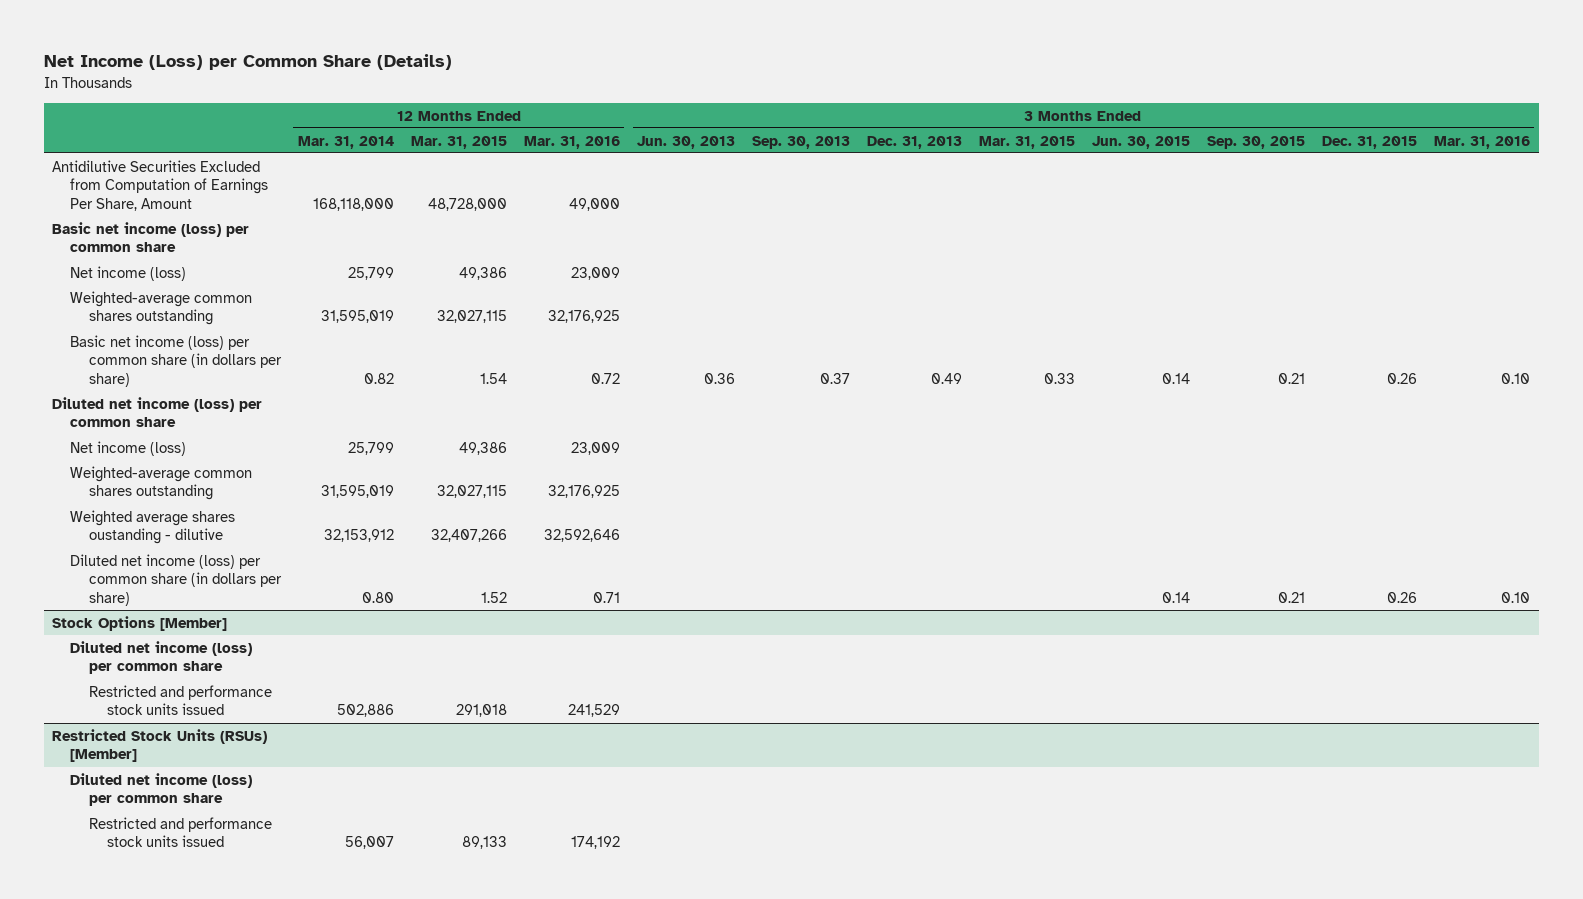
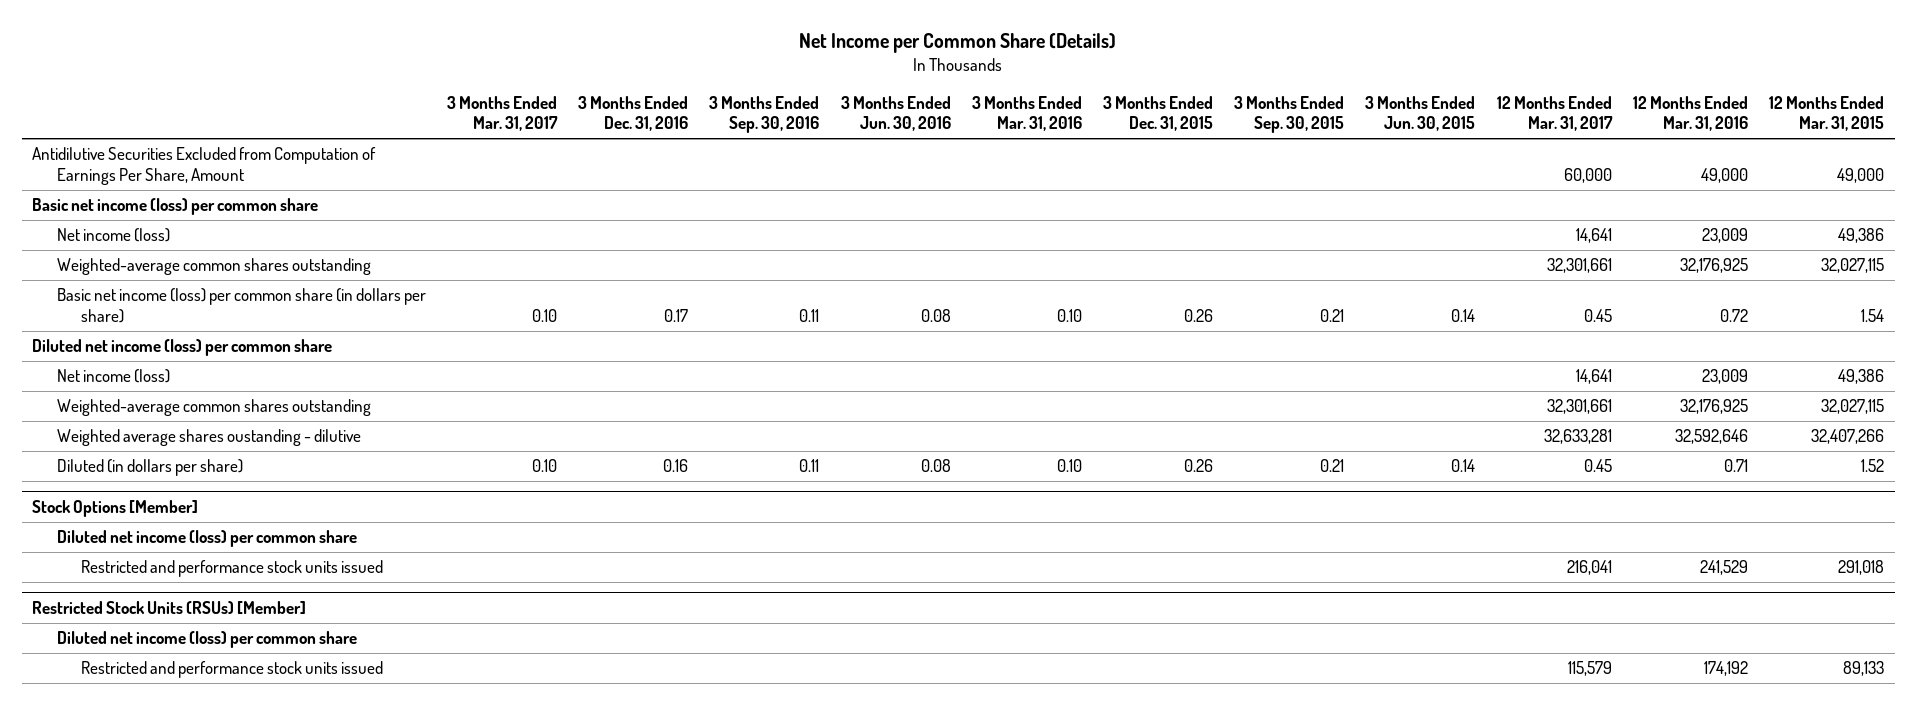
[43,54,452,71] Net Income (Loss) per Common Share (Details) -> [799,32,1117,53] Net Income per Common Share (Details)
[297,135,394,149] Mar. 31, 2014 -> none
[636,135,735,149] Jun. 30, 2013 -> none
[751,135,850,149] Sep. 30, 2013 -> none
[866,135,962,149] Dec. 31, 2013 -> none
[978,135,1075,149] Mar. 31, 2015 -> none
none -> [447,95,559,132] 3 Months Ended Mar. 31, 2017
none -> [578,95,689,132] 3 Months Ended Dec. 31, 2016
none -> [709,95,820,134] 3 Months Ended Sep. 30, 2016
none -> [840,95,951,132] 3 Months Ended Jun. 30, 2016
none -> [1496,95,1613,132] 12 Months Ended Mar. 31, 2017
[427,197,507,211] 48,728,000 -> [1837,167,1885,183] 49,000
[70,553,282,606] Diluted net income (loss) per common share (in dollars per share) -> [56,459,243,477] Diluted (in dollars per share)

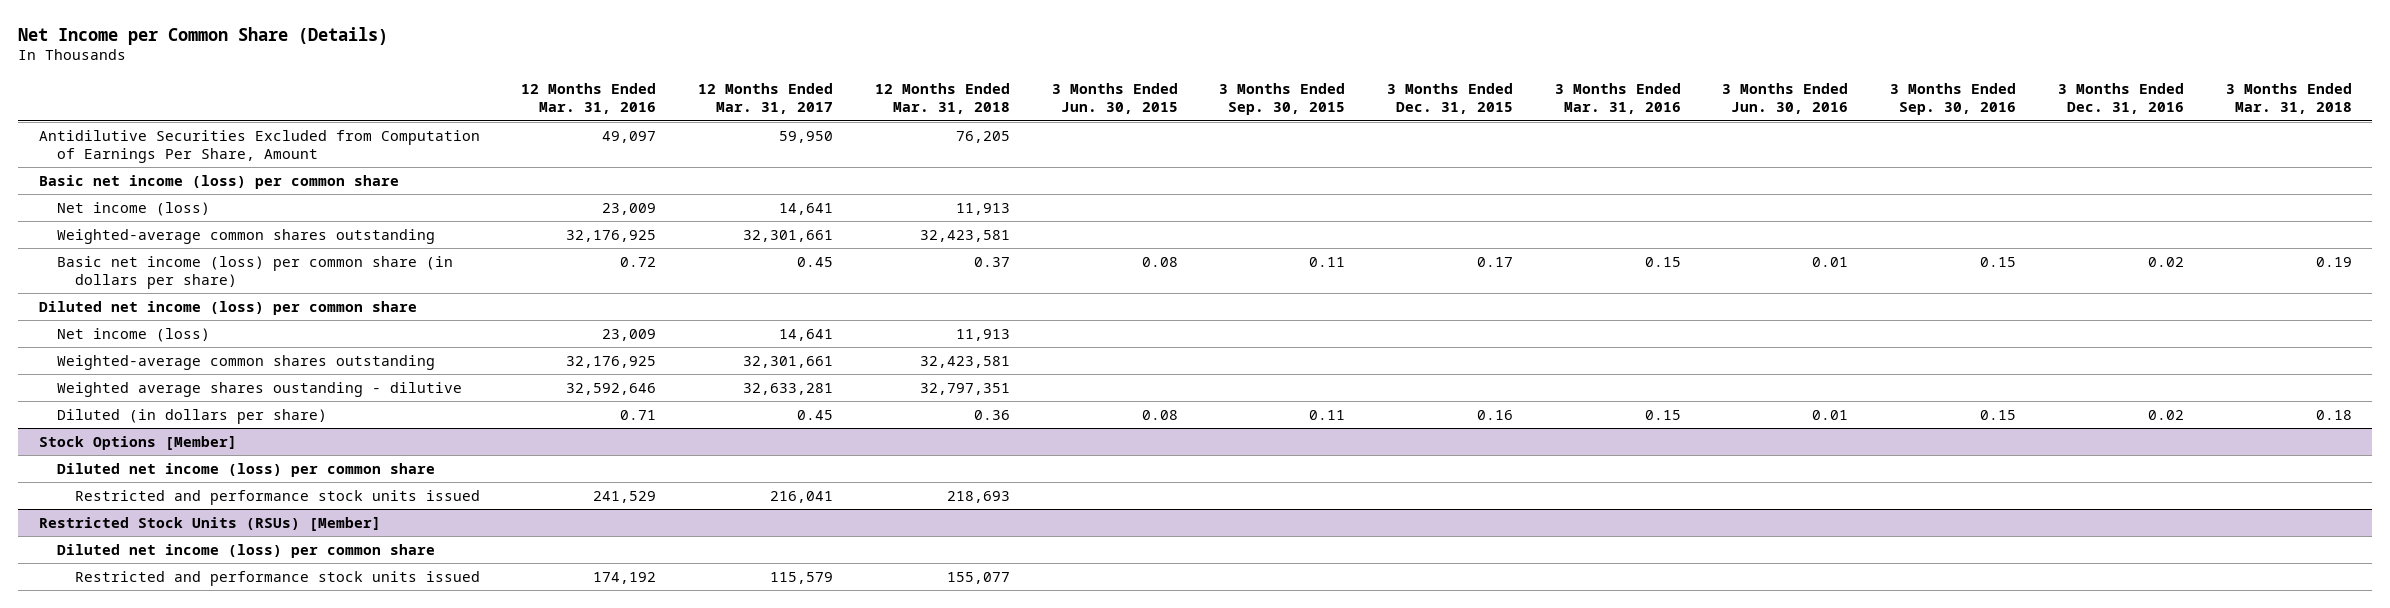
[447,95,559,132] 3 Months Ended Mar. 31, 2017 -> none
[1769,95,1885,132] 12 Months Ended Mar. 31, 2015 -> none
none -> [874,82,1010,115] 12 Months Ended Mar. 31, 2018
none -> [2225,82,2352,115] 3 Months Ended Mar. 31, 2018
[1563,167,1612,183] 60,000 -> [779,130,834,143] 59,950
[1700,167,1748,183] 49,000 -> [602,130,657,143] 49,097
[664,308,689,322] 0.17 -> [2147,256,2184,267] 0.02
[799,308,820,322] 0.11 -> [1980,256,2017,267] 0.15
[920,308,951,322] 0.08 -> [1812,256,1849,267] 0.01
[1056,308,1082,322] 0.10 -> [1644,256,1681,267] 0.15
[1184,308,1214,322] 0.26 -> [1476,256,1513,267] 0.17
[1320,308,1345,322] 0.21 -> [1309,256,1346,267] 0.11
[1451,308,1476,322] 0.14 -> [1141,256,1178,267] 0.08
[663,459,689,473] 0.16 -> [2147,409,2184,420] 0.02
[799,459,820,473] 0.11 -> [1980,409,2017,420] 0.15
[920,459,951,473] 0.08 -> [1812,409,1849,420] 0.01
[1056,459,1082,473] 0.10 -> [1644,409,1681,420] 0.15
[1184,459,1214,473] 0.26 -> [1476,409,1513,420] 0.16
[1320,459,1345,473] 0.21 -> [1309,409,1346,420] 0.11
[1451,459,1476,473] 0.14 -> [1141,409,1178,420] 0.08

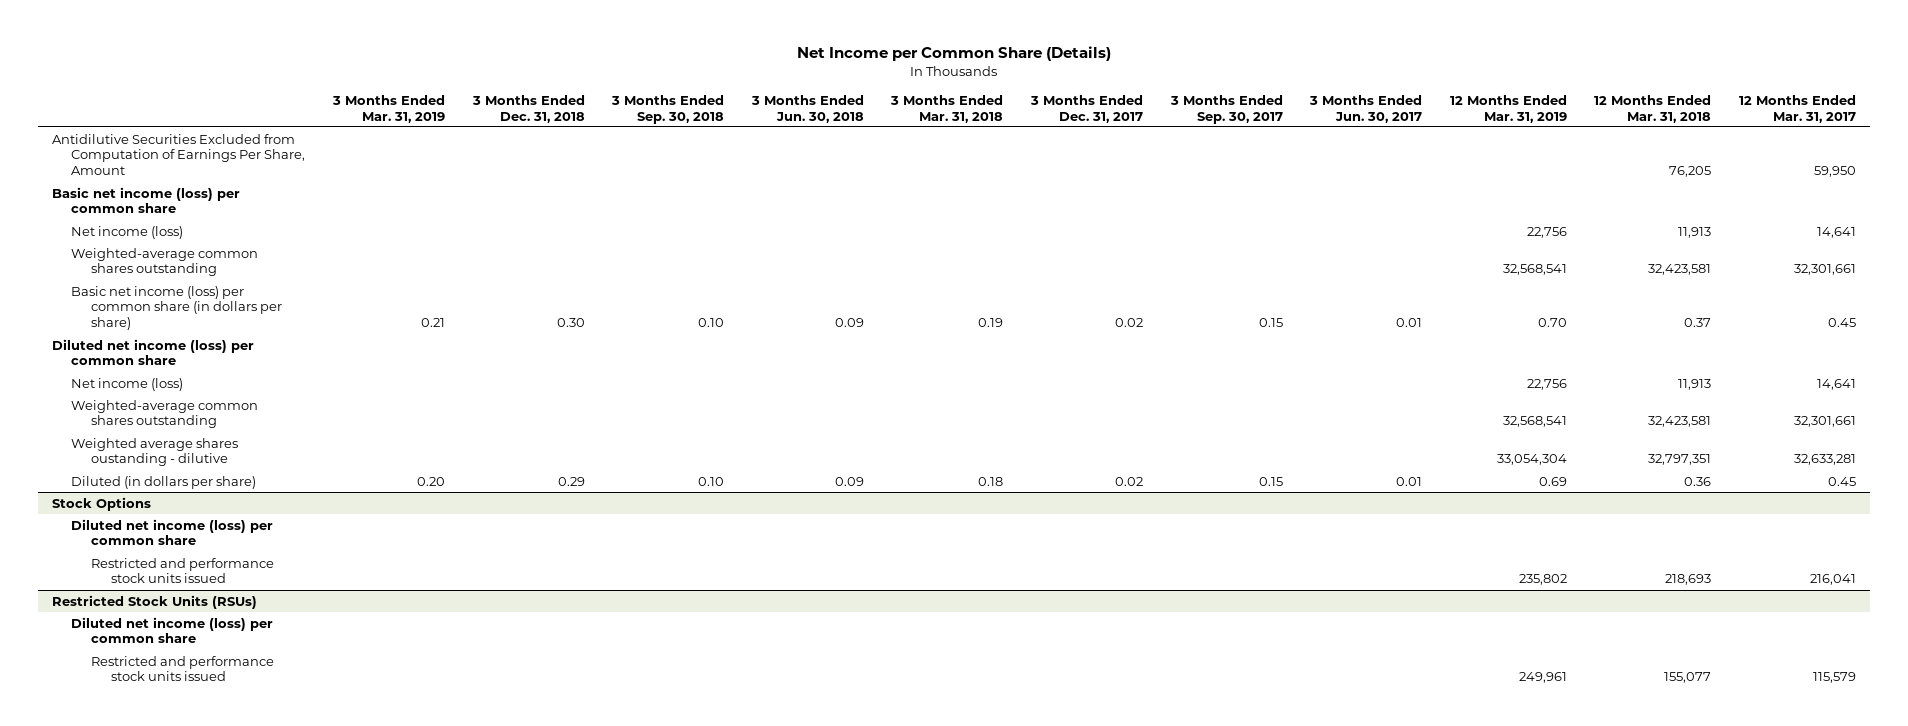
[521,82,657,115] 12 Months Ended Mar. 31, 2016 -> none
[1051,82,1178,115] 3 Months Ended Jun. 30, 2015 -> none
[1219,82,1346,116] 3 Months Ended Sep. 30, 2015 -> none
[1386,82,1513,115] 3 Months Ended Dec. 31, 2015 -> none
[1554,82,1681,115] 3 Months Ended Mar. 31, 2016 -> none
[1722,82,1849,115] 3 Months Ended Jun. 30, 2016 -> none
[1890,82,2017,116] 3 Months Ended Sep. 30, 2016 -> none
[2057,82,2184,115] 3 Months Ended Dec. 31, 2016 -> none
none -> [331,94,445,123] 3 Months Ended Mar. 31, 2019
none -> [471,94,585,123] 3 Months Ended Dec. 31, 2018
none -> [611,94,725,124] 3 Months Ended Sep. 30, 2018
none -> [750,94,864,123] 3 Months Ended Jun. 30, 2018
none -> [1029,94,1143,123] 3 Months Ended Dec. 31, 2017
none -> [1169,94,1283,124] 3 Months Ended Sep. 30, 2017
none -> [1309,94,1423,123] 3 Months Ended Jun. 30, 2017
none -> [1449,94,1567,123] 12 Months Ended Mar. 31, 2019
[38,435,237,450] Stock Options [Member] -> [51,496,151,511] Stock Options
[38,516,381,531] Restricted Stock Units (RSUs) [Member] -> [51,594,257,609] Restricted Stock Units (RSUs)

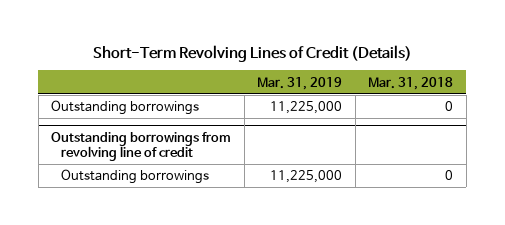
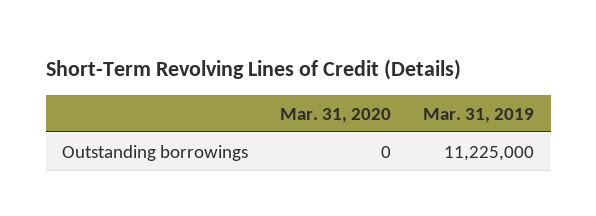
[368,76,454,90] Mar. 31, 2018 -> none
none -> [280,107,392,123] Mar. 31, 2020
[51,131,232,161] Outstanding borrowings from revolving line of credit -> none
[61,169,210,185] Outstanding borrowings -> none

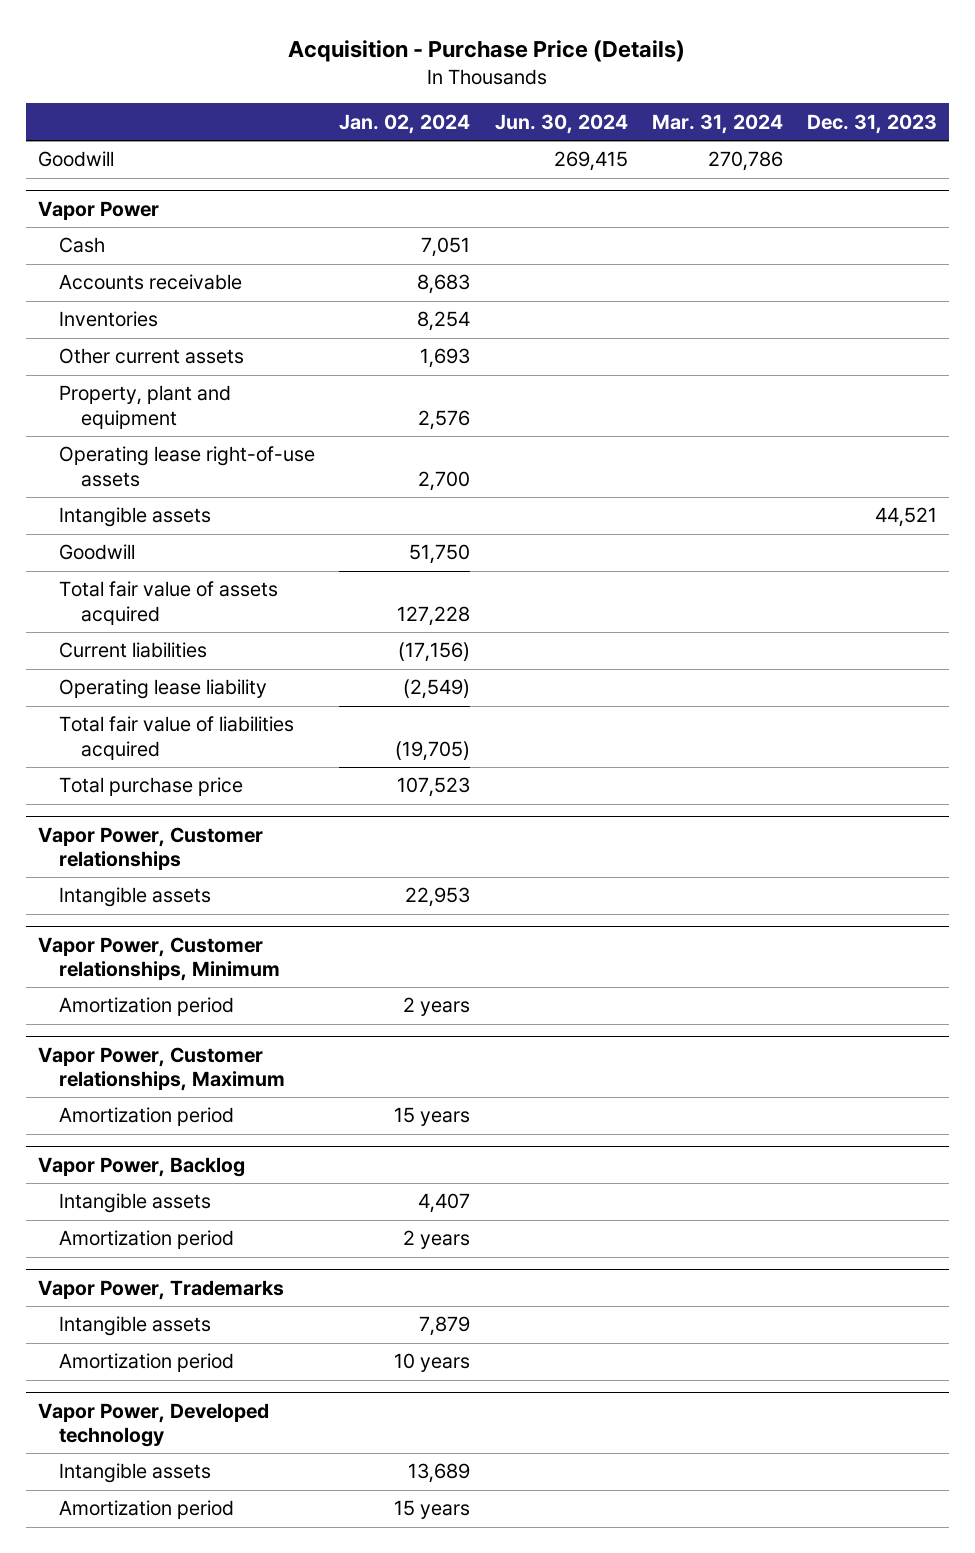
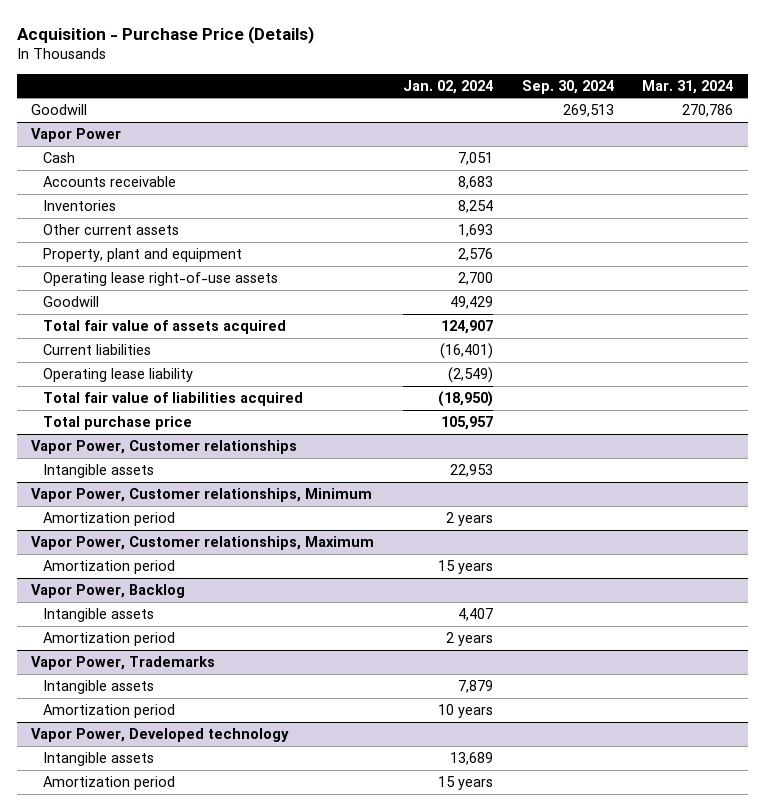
[494,113,628,134] Jun. 30, 2024 -> none
[806,113,937,134] Dec. 31, 2023 -> none
none -> [521,79,614,94] Sep. 30, 2024
[59,507,212,528] Intangible assets -> none
[409,544,471,565] 51,750 -> [449,295,493,309] 49,429
[397,605,471,626] 127,228 -> [440,319,493,334] 124,907
[398,642,471,663] (17,156) -> [439,342,493,359] (16,401)
[395,740,471,761] (19,705) -> [437,390,493,407] (18,950)
[397,777,471,798] 107,523 -> [440,415,493,430] 105,957

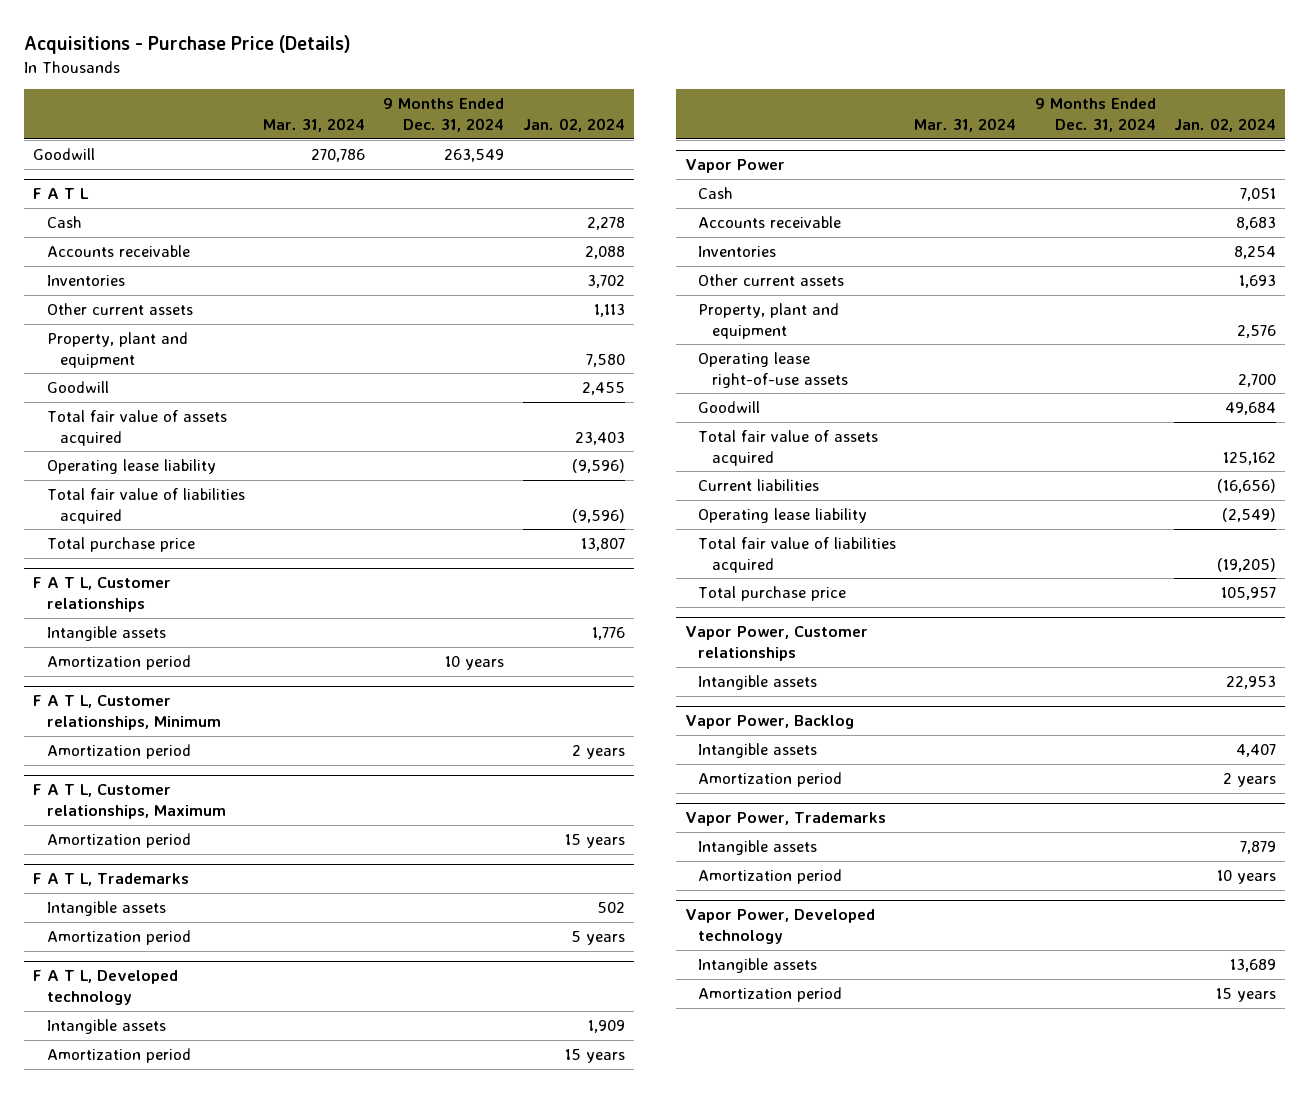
[16,25,314,44] Acquisition - Purchase Price (Details) -> [24,35,352,55] Acquisitions - Purchase Price (Details)
[521,79,614,94] Sep. 30, 2024 -> none
none -> [383,98,505,132] 9 Months Ended Dec. 31, 2024
none -> [33,188,90,200] F A T L
none -> [46,216,82,229] Cash
none -> [46,245,190,258] Accounts receivable
none -> [46,275,125,287] Inventories
none -> [46,303,193,316] Other current assets
none -> [46,332,188,368] Property, plant and equipment
none -> [46,381,109,394] Goodwill
none -> [46,410,227,446] Total fair value of assets acquired
none -> [46,459,216,475] Operating lease liability
none -> [46,488,245,524] Total fair value of liabilities acquired
none -> [46,537,195,553] Total purchase price
none -> [33,577,172,613] F A T L, Customer relationships
none -> [46,626,166,642] Intangible assets
none -> [46,655,191,671] Amortization period
none -> [33,695,221,731] F A T L, Customer relationships, Minimum
none -> [46,744,191,760] Amortization period
none -> [33,784,226,820] F A T L, Customer relationships, Maximum
none -> [46,833,191,849] Amortization period
none -> [33,873,190,887] F A T L, Trademarks
none -> [46,901,166,917] Intangible assets
none -> [46,930,191,946] Amortization period
none -> [33,970,179,1006] F A T L, Developed technology
none -> [46,1019,166,1035] Intangible assets
none -> [46,1048,191,1064] Amortization period
[449,295,493,309] 49,429 -> [1225,402,1277,416] 49,684
[440,319,493,334] 124,907 -> [1223,451,1277,465] 125,162
[439,342,493,359] (16,401) -> [1217,479,1277,494] (16,656)
[437,390,493,407] (18,950) -> [1217,557,1277,572] (19,205)
[31,487,373,502] Vapor Power, Customer relationships, Minimum -> none
[42,511,175,526] Amortization period -> none
[31,535,375,550] Vapor Power, Customer relationships, Maximum -> none
[42,559,175,574] Amortization period -> none

